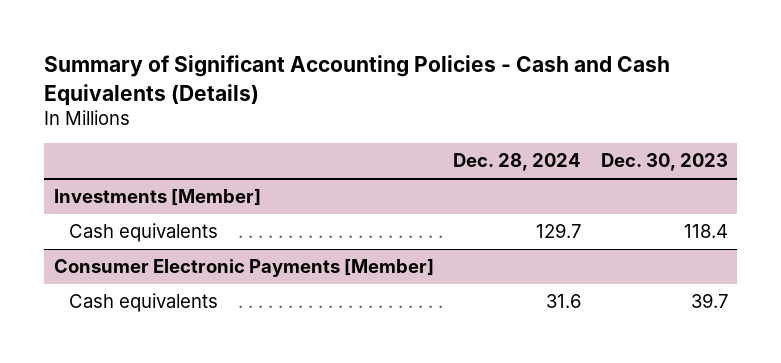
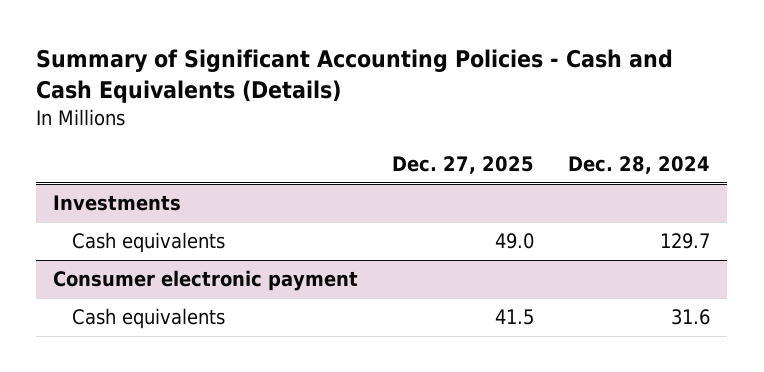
[600,153,728,172] Dec. 30, 2023 -> none
none -> [392,155,535,174] Dec. 27, 2025
[53,188,261,207] Investments [Member] -> [53,195,182,212] Investments
[53,258,434,278] Consumer Electronic Payments [Member] -> [53,270,359,292] Consumer electronic payment

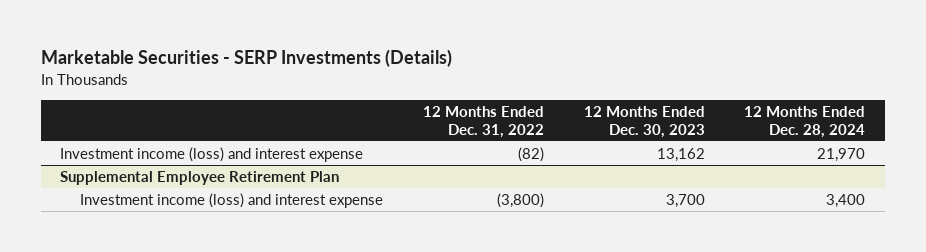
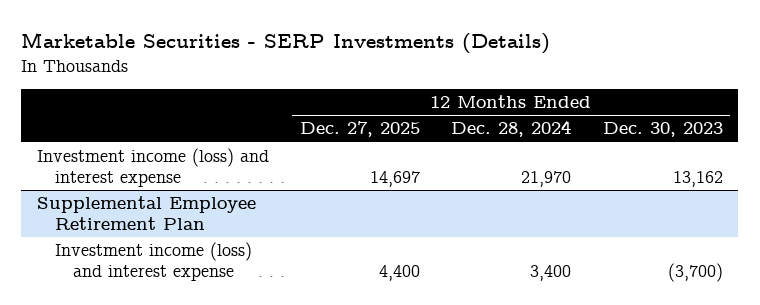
[423,105,545,138] 12 Months Ended Dec. 31, 2022 -> none
none -> [300,121,421,138] Dec. 27, 2025
[665,193,705,208] 3,700 -> [667,262,723,282] (3,700)

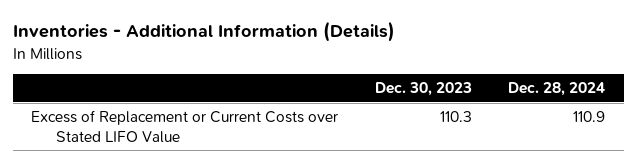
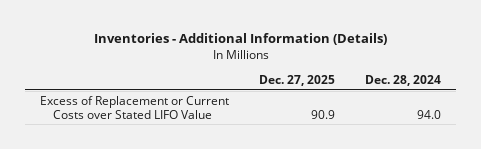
[374,82,472,97] Dec. 30, 2023 -> none
none -> [259,74,336,86] Dec. 27, 2025
[573,111,606,123] 110.9 -> [416,109,441,119] 94.0

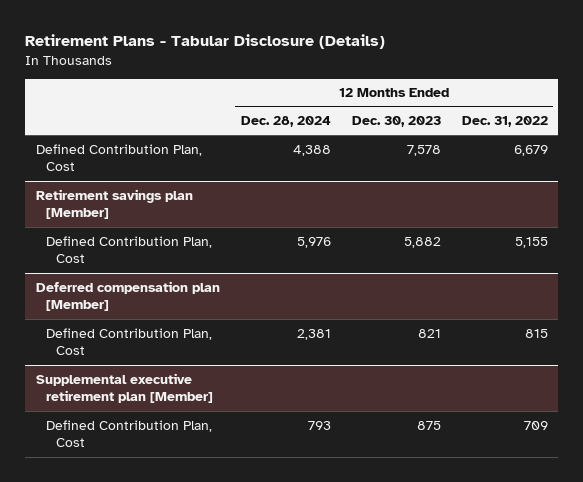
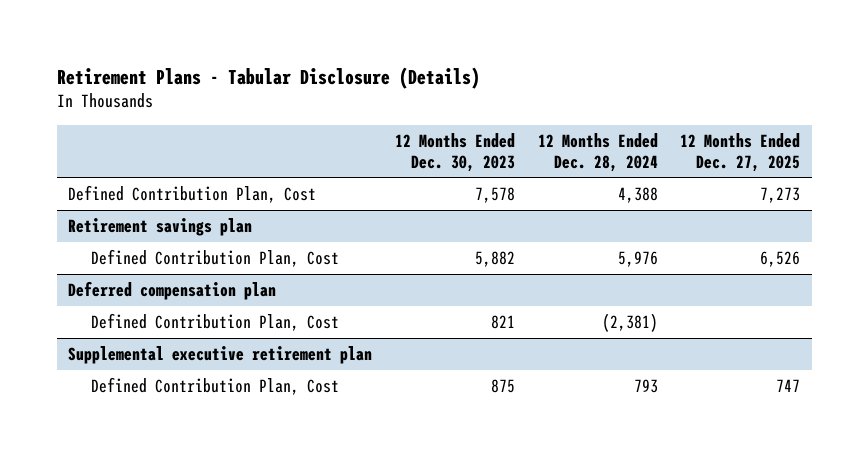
[461,115,548,127] Dec. 31, 2022 -> none
none -> [680,132,801,172] 12 Months Ended Dec. 27, 2025
[35,188,193,220] Retirement savings plan [Member] -> [67,217,252,236] Retirement savings plan
[35,280,220,312] Deferred compensation plan [Member] -> [67,280,276,300] Deferred compensation plan
[296,328,331,340] 2,381 -> [601,312,658,332] (2,381)
[35,372,213,404] Supplemental executive retirement plan [Member] -> [67,345,372,364] Supplemental executive retirement plan

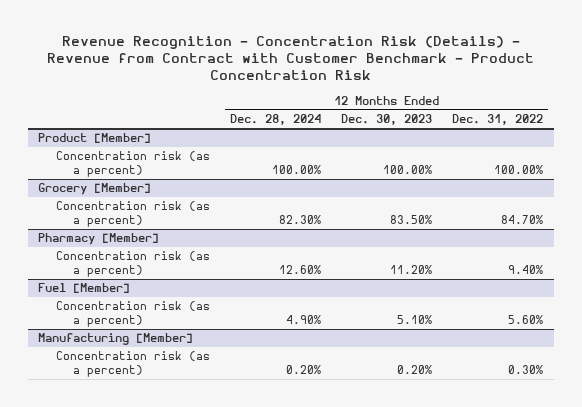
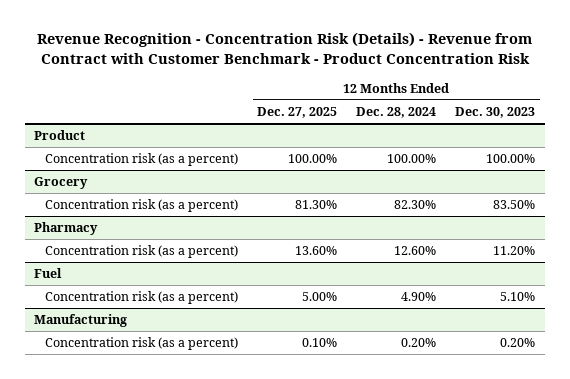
[452,114,544,126] Dec. 31, 2022 -> none
none -> [257,107,338,119] Dec. 27, 2025
[38,133,152,144] Product [Member] -> [34,130,86,141] Product
[38,183,152,196] Grocery [Member] -> [34,177,89,190] Grocery
[38,233,160,246] Pharmacy [Member] -> [34,222,99,236] Pharmacy
[38,283,131,294] Fuel [Member] -> [34,268,63,279] Fuel
[38,333,194,346] Manufacturing [Member] -> [34,314,128,328] Manufacturing

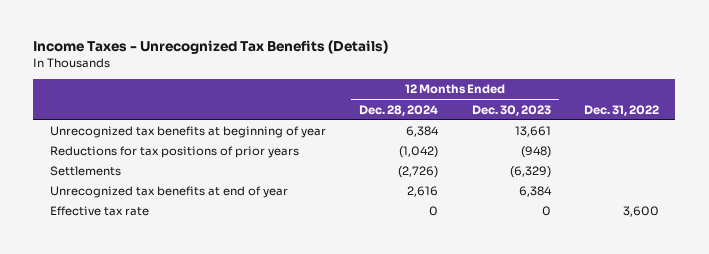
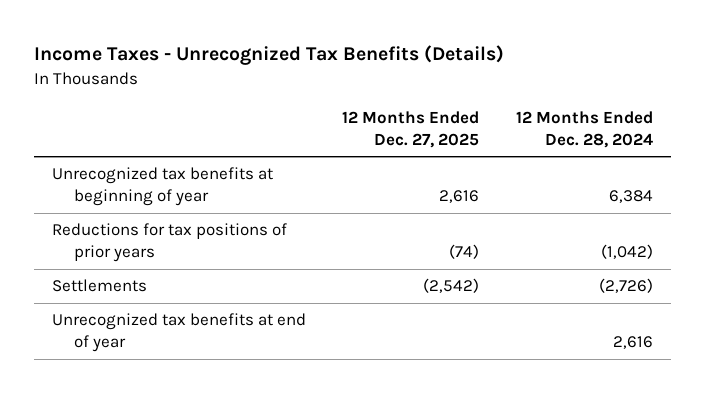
[471,104,551,116] Dec. 30, 2023 -> none
[583,104,659,116] Dec. 31, 2022 -> none
none -> [342,110,480,148] 12 Months Ended Dec. 27, 2025
[49,206,149,217] Effective tax rate -> none

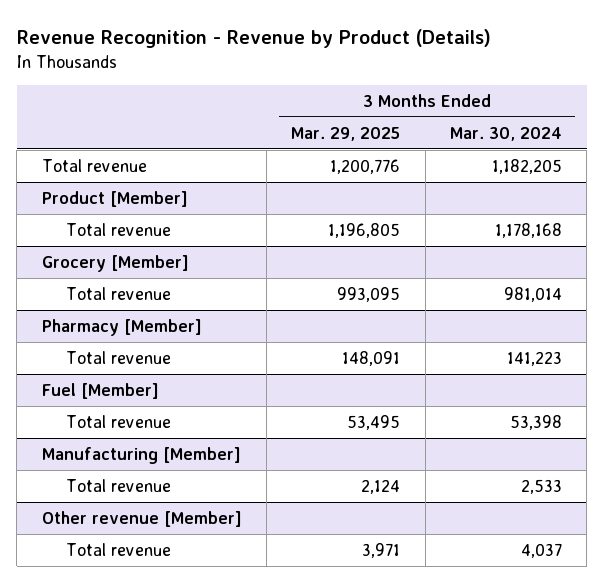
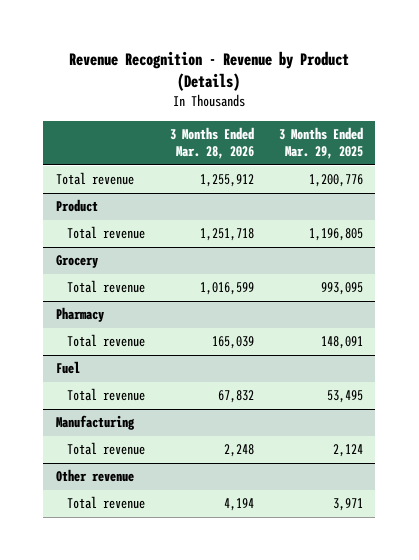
[450,126,563,141] Mar. 30, 2024 -> none
none -> [169,127,254,160] 3 Months Ended Mar. 28, 2026
[41,190,188,207] Product [Member] -> [55,199,98,213] Product
[41,254,189,272] Grocery [Member] -> [55,255,98,269] Grocery
[41,318,202,336] Pharmacy [Member] -> [55,307,104,323] Pharmacy
[41,382,159,399] Fuel [Member] -> [55,361,80,375] Fuel
[41,446,241,464] Manufacturing [Member] -> [55,415,135,431] Manufacturing
[41,510,242,527] Other revenue [Member] -> [55,469,134,483] Other revenue

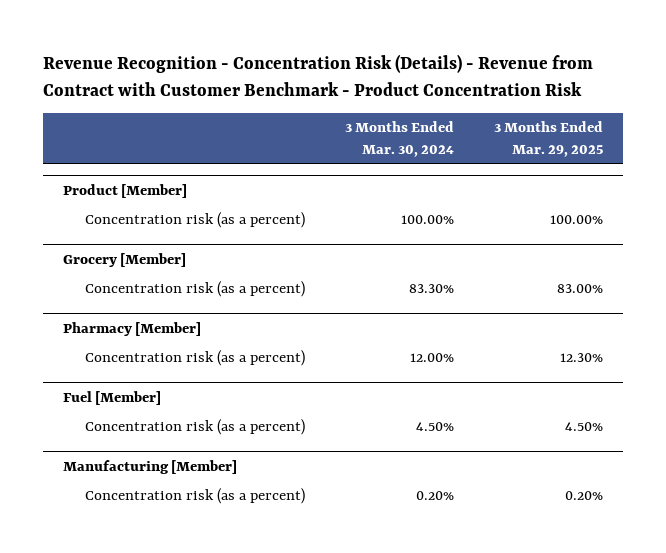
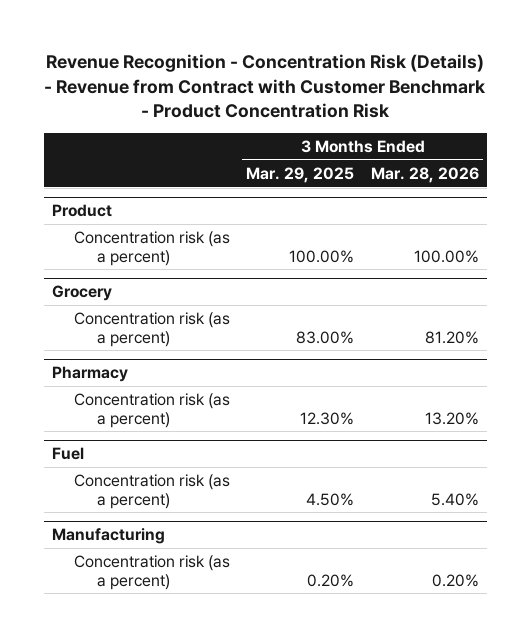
[344,121,454,158] 3 Months Ended Mar. 30, 2024 -> none
none -> [370,166,479,183] Mar. 28, 2026
[62,184,187,199] Product [Member] -> [51,204,112,218] Product
[62,253,186,268] Grocery [Member] -> [51,285,112,302] Grocery
[62,322,201,337] Pharmacy [Member] -> [51,366,128,383] Pharmacy
[62,391,161,406] Fuel [Member] -> [51,447,84,461] Fuel
[62,460,237,475] Manufacturing [Member] -> [51,528,165,545] Manufacturing

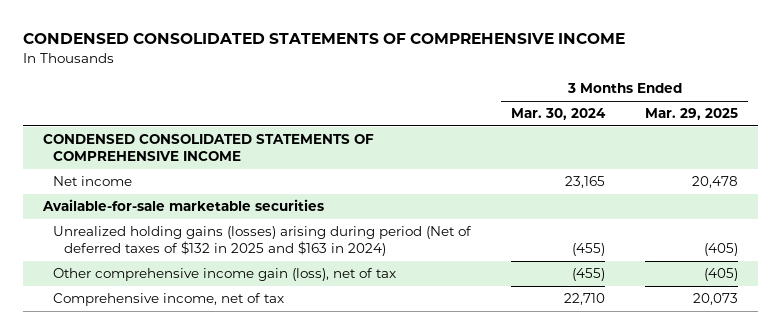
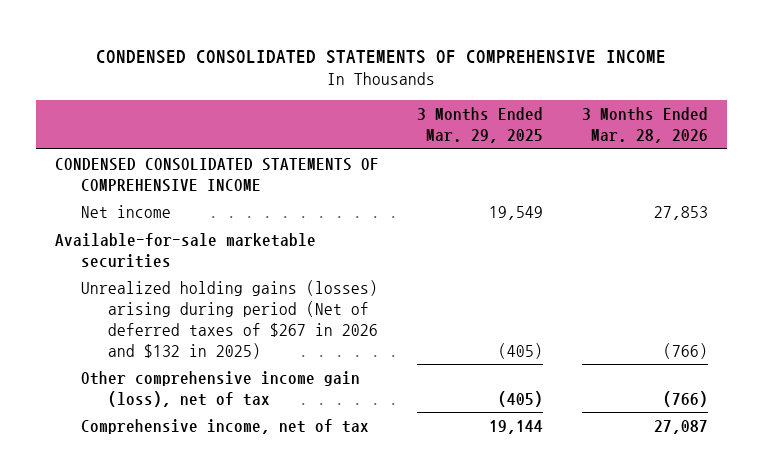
[511,108,607,121] Mar. 30, 2024 -> none
none -> [581,107,708,144] 3 Months Ended Mar. 28, 2026
[692,176,739,189] 20,478 -> [489,206,544,221] 19,549
[53,226,473,257] Unrealized holding gains (losses) arising during period (Net of deferred taxes of $132 in 2025 and $163 in 2024) -> [81,280,379,359] Unrealized holding gains (losses) arising during period (Net of deferred taxes of $267 in 2026 and $132 in 2025)
[693,293,739,306] 20,073 -> [489,420,544,435] 19,144

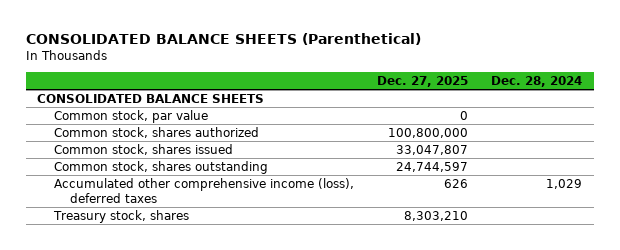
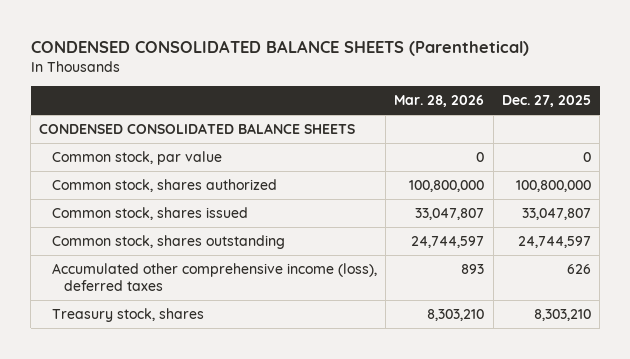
[25,32,421,45] CONSOLIDATED BALANCE SHEETS (Parenthetical) -> [30,39,529,56] CONDENSED CONSOLIDATED BALANCE SHEETS (Parenthetical)
[491,75,583,87] Dec. 28, 2024 -> none
none -> [394,95,485,108] Mar. 28, 2026
[37,94,265,104] CONSOLIDATED BALANCE SHEETS -> [39,123,356,135] CONDENSED CONSOLIDATED BALANCE SHEETS

